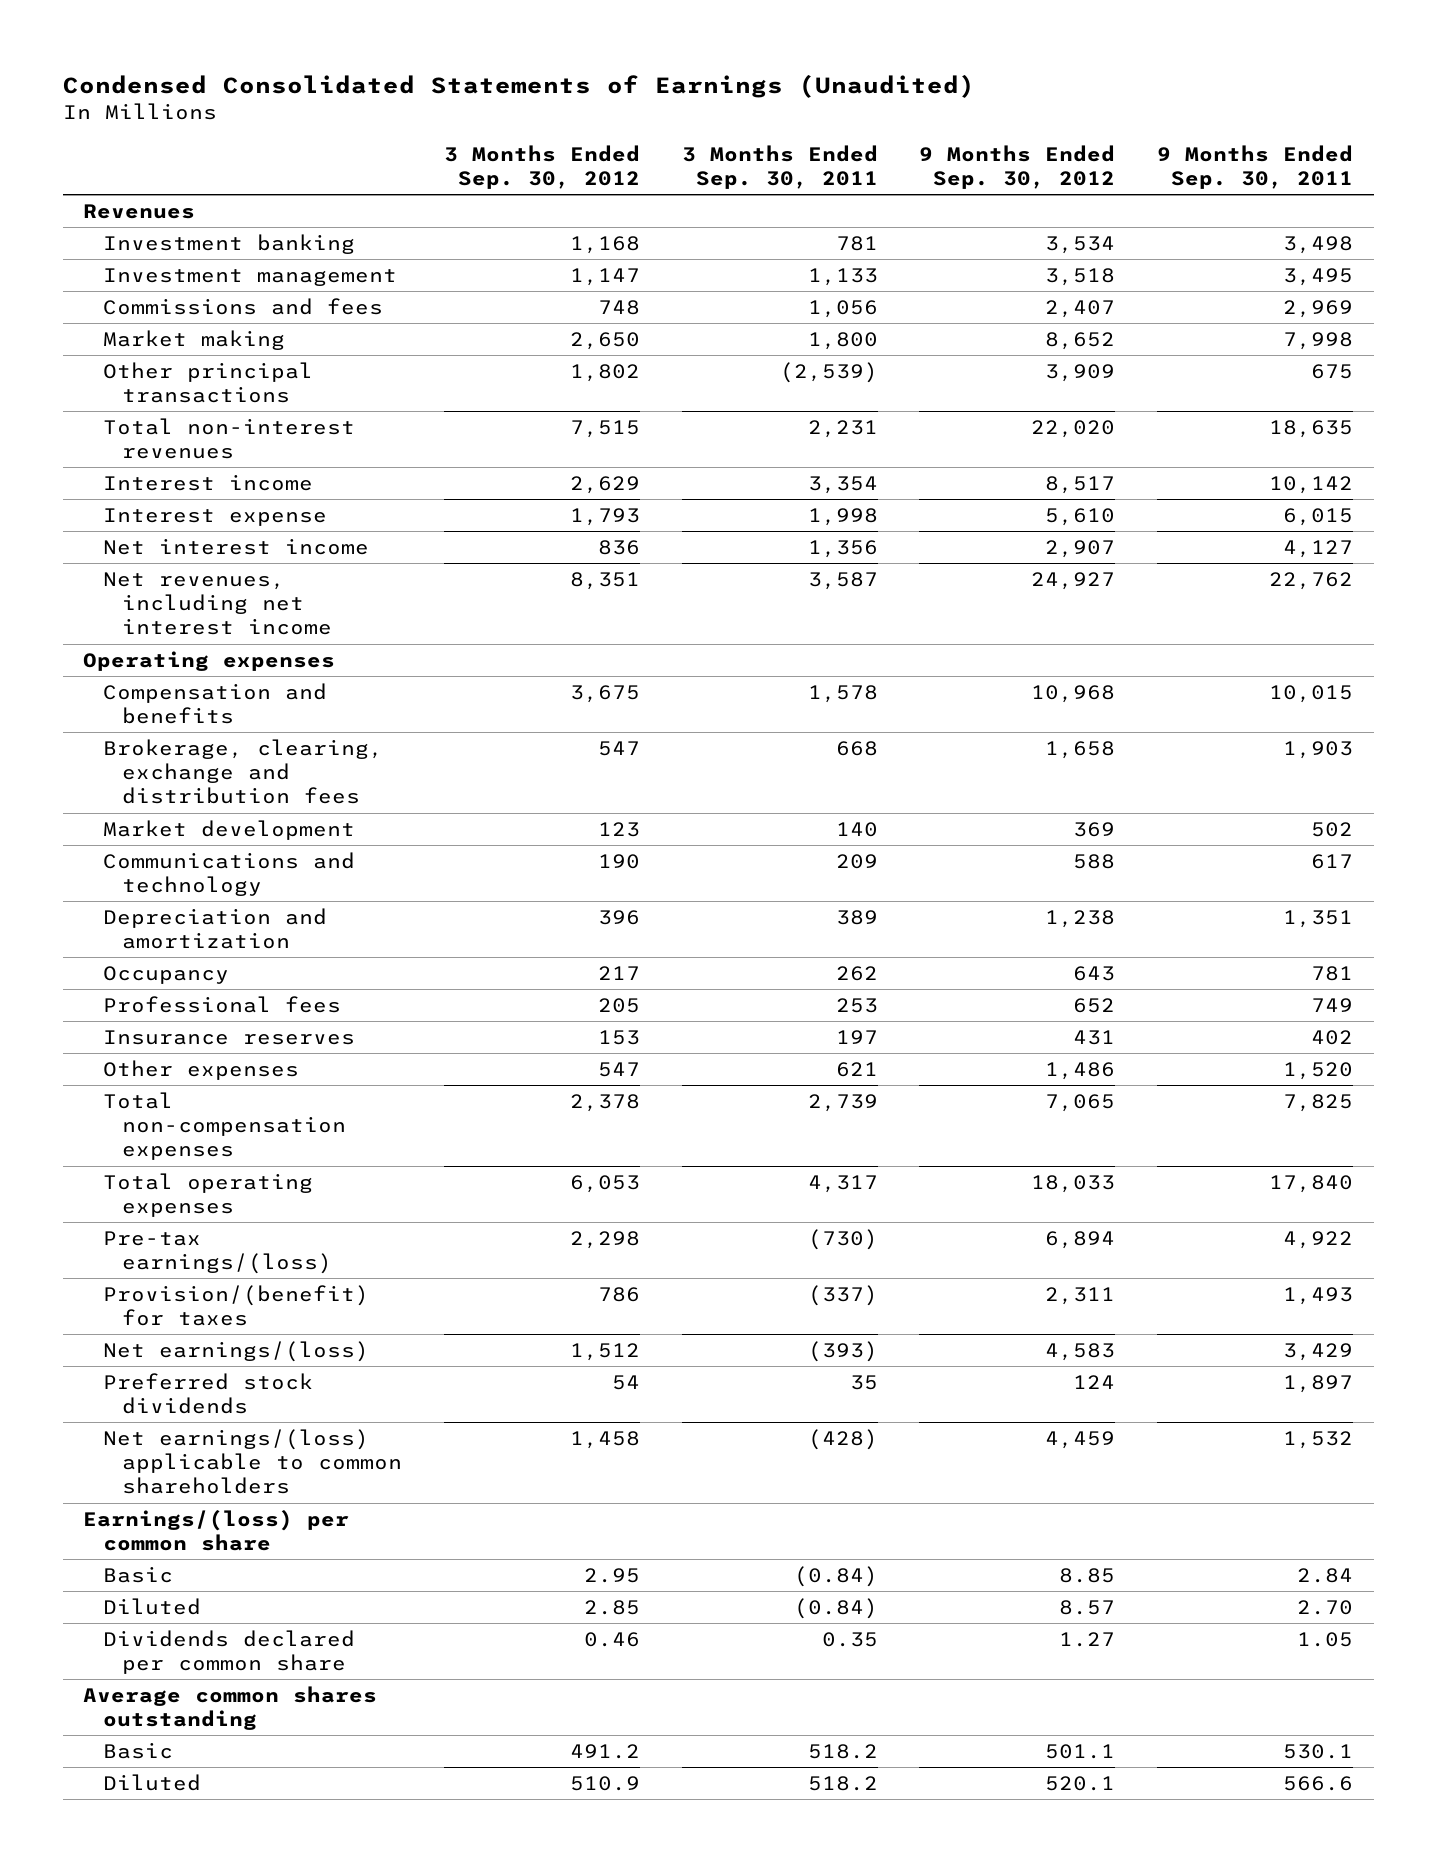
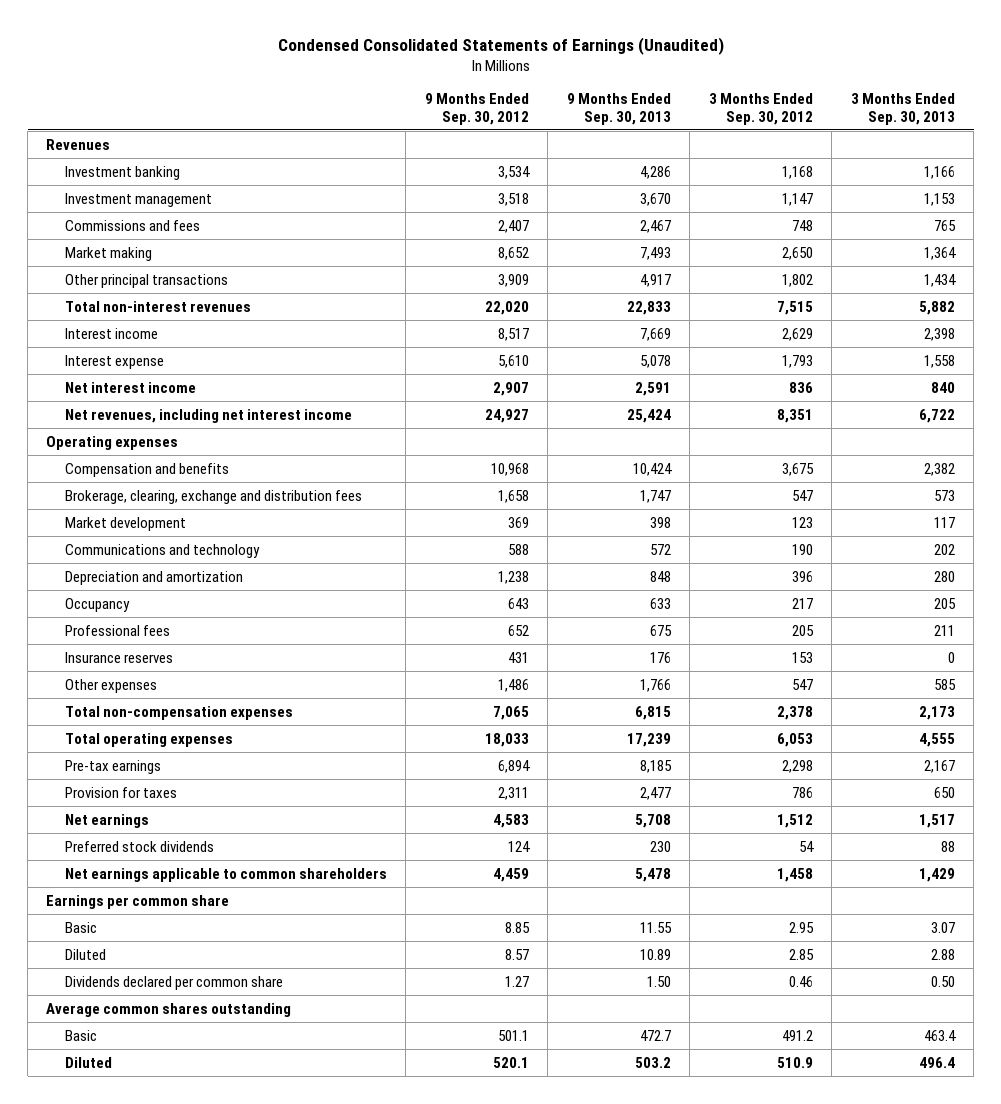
[681,144,878,190] 3 Months Ended Sep. 30, 2011 -> none
[1156,144,1353,190] 9 Months Ended Sep. 30, 2011 -> none
none -> [566,93,671,125] 9 Months Ended Sep. 30, 2013
none -> [850,93,955,125] 3 Months Ended Sep. 30, 2013
[102,1230,333,1275] Pre-tax earnings/(loss) -> [64,759,161,774] Pre-tax earnings
[102,1284,369,1327] Provision/(benefit) for taxes -> [64,786,177,798] Provision for taxes
[102,1340,369,1362] Net earnings/(loss) -> [64,813,149,828] Net earnings
[102,1428,403,1495] Net earnings/(loss) applicable to common shareholders -> [64,867,387,882] Net earnings applicable to common shareholders
[83,1509,350,1552] Earnings/(loss) per common share -> [46,894,230,909] Earnings per common share

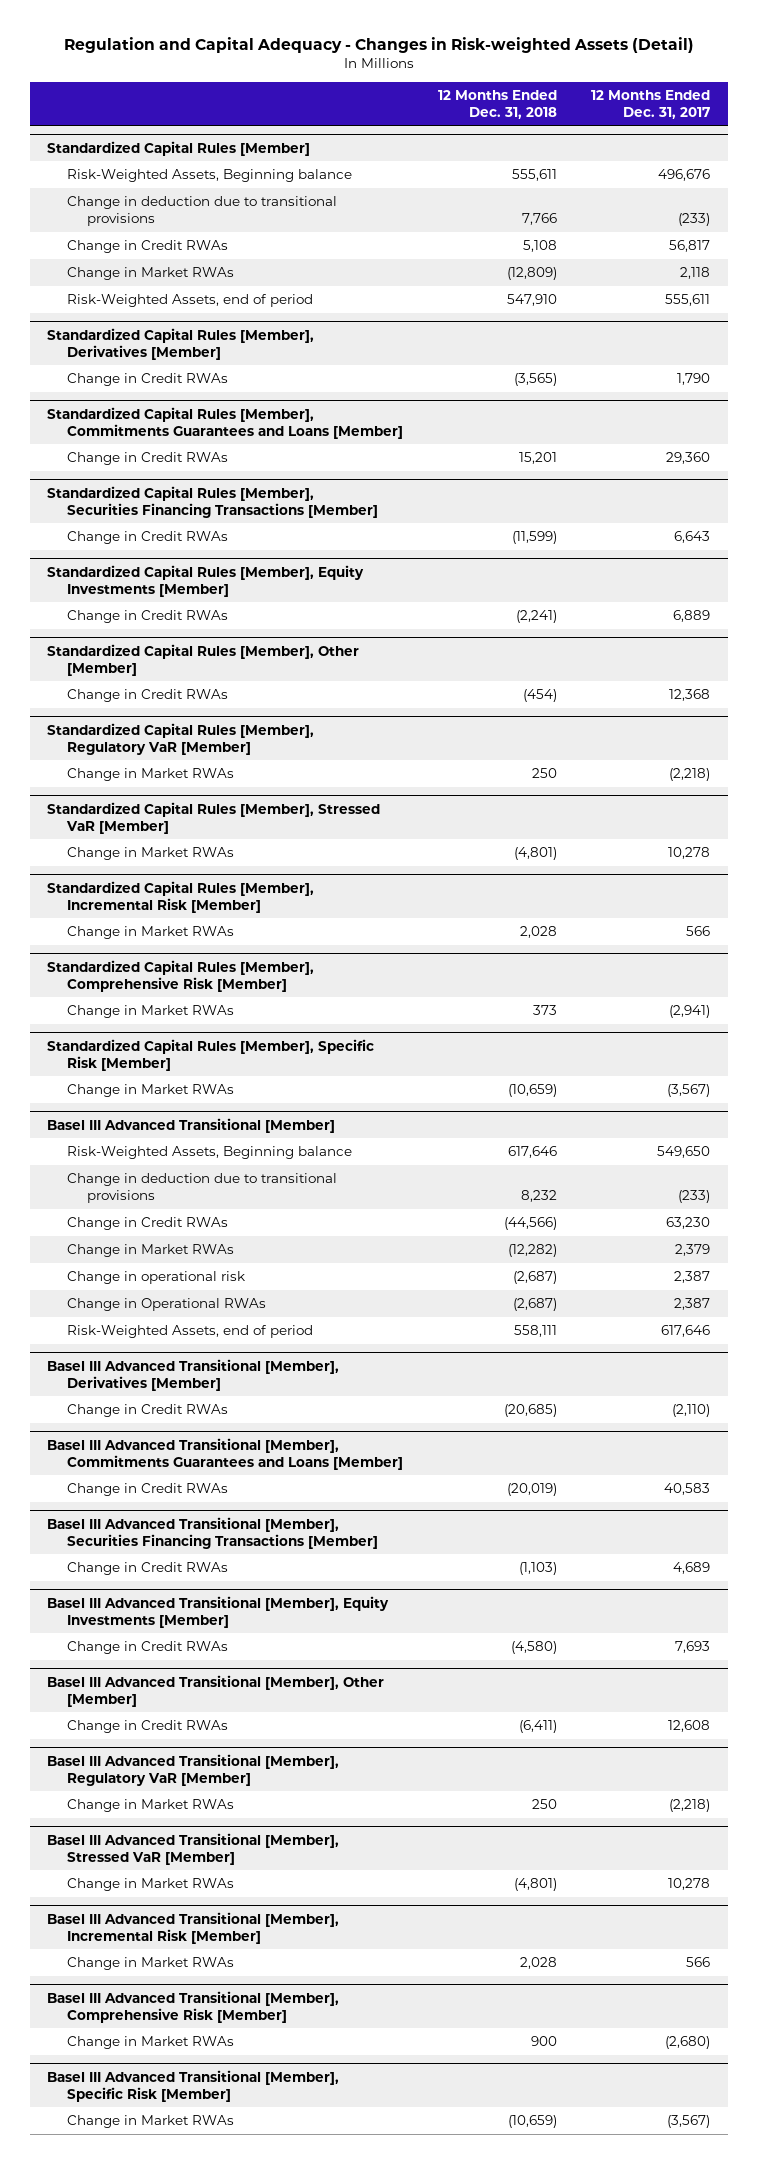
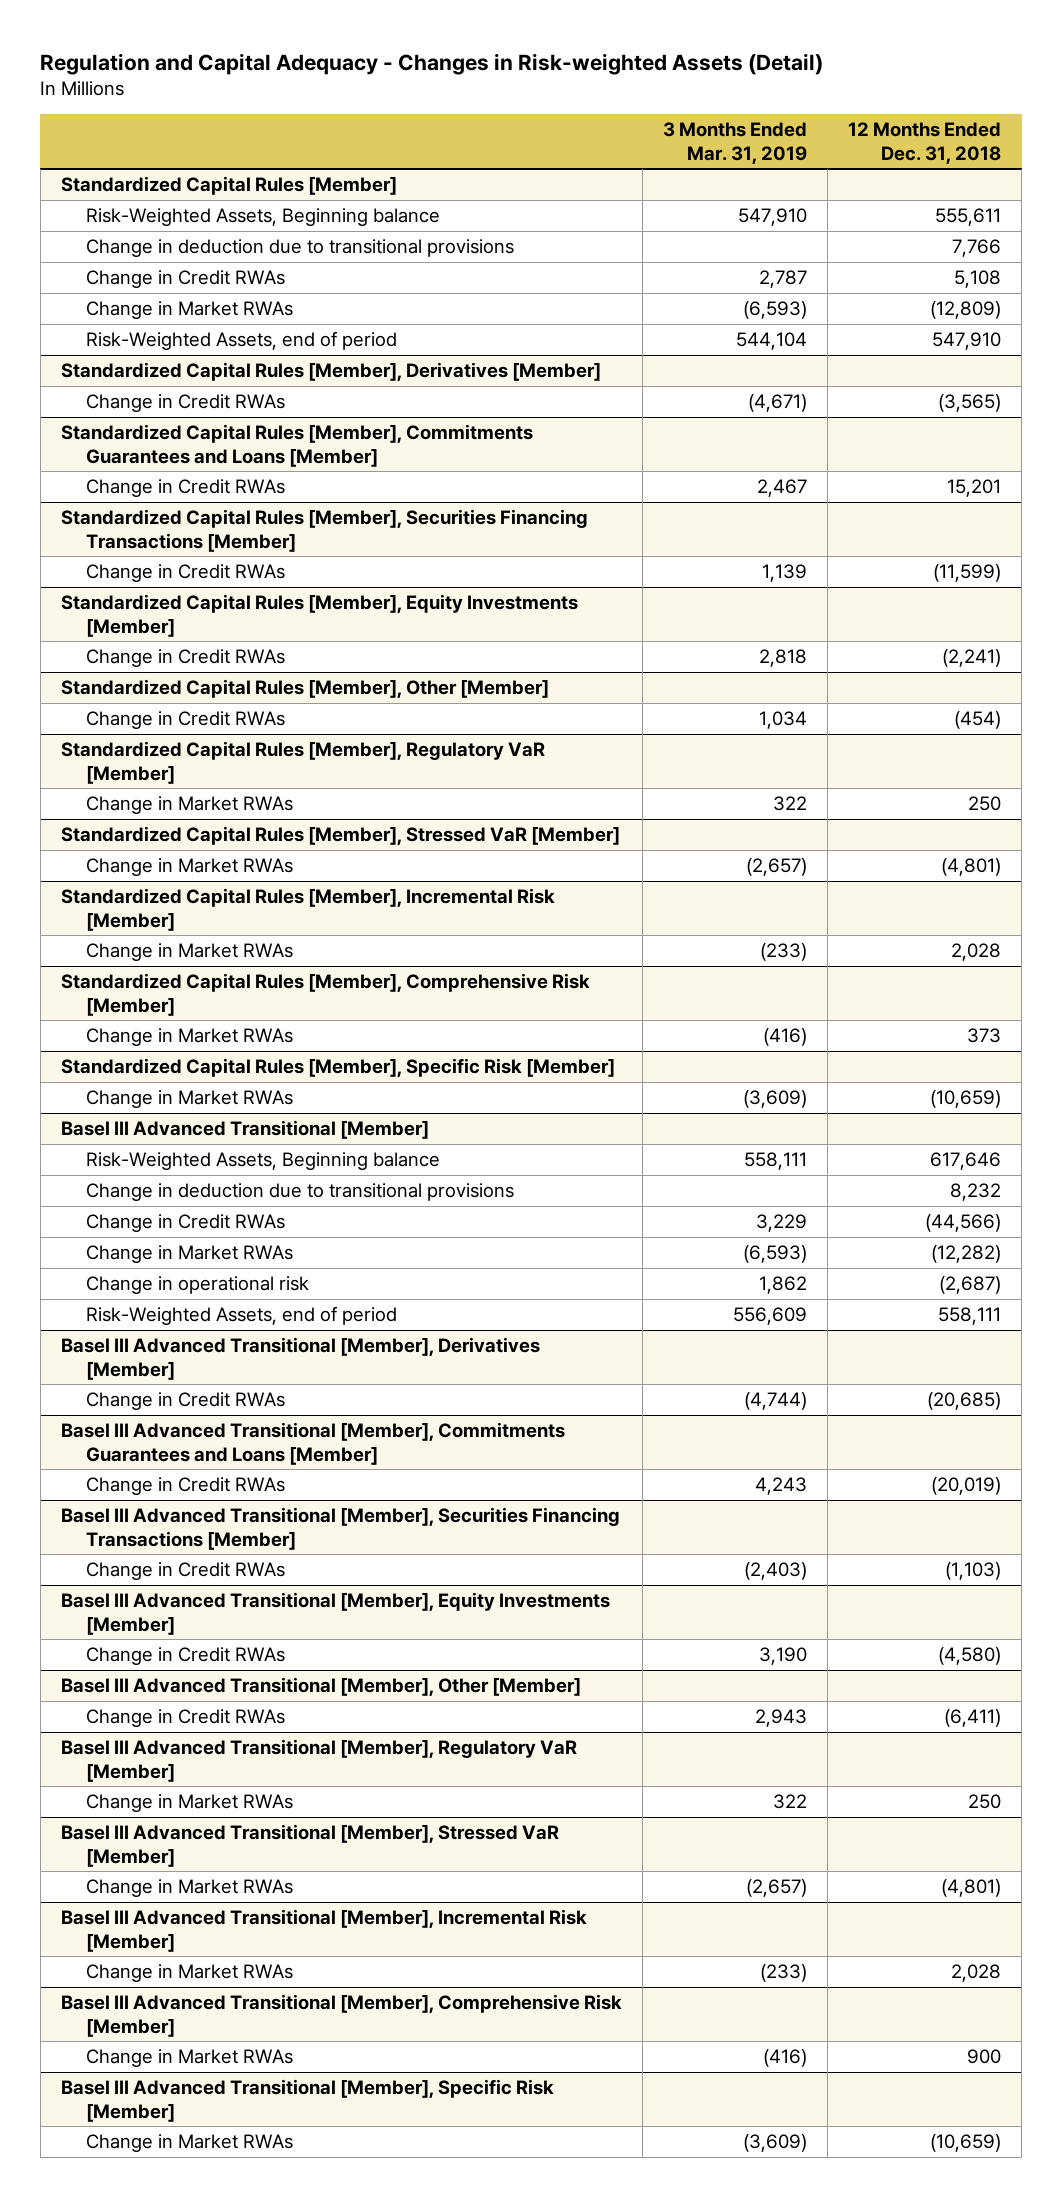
[591,89,711,119] 12 Months Ended Dec. 31, 2017 -> none
none -> [662,122,807,164] 3 Months Ended Mar. 31, 2019
[67,1297,267,1311] Change in Operational RWAs -> none

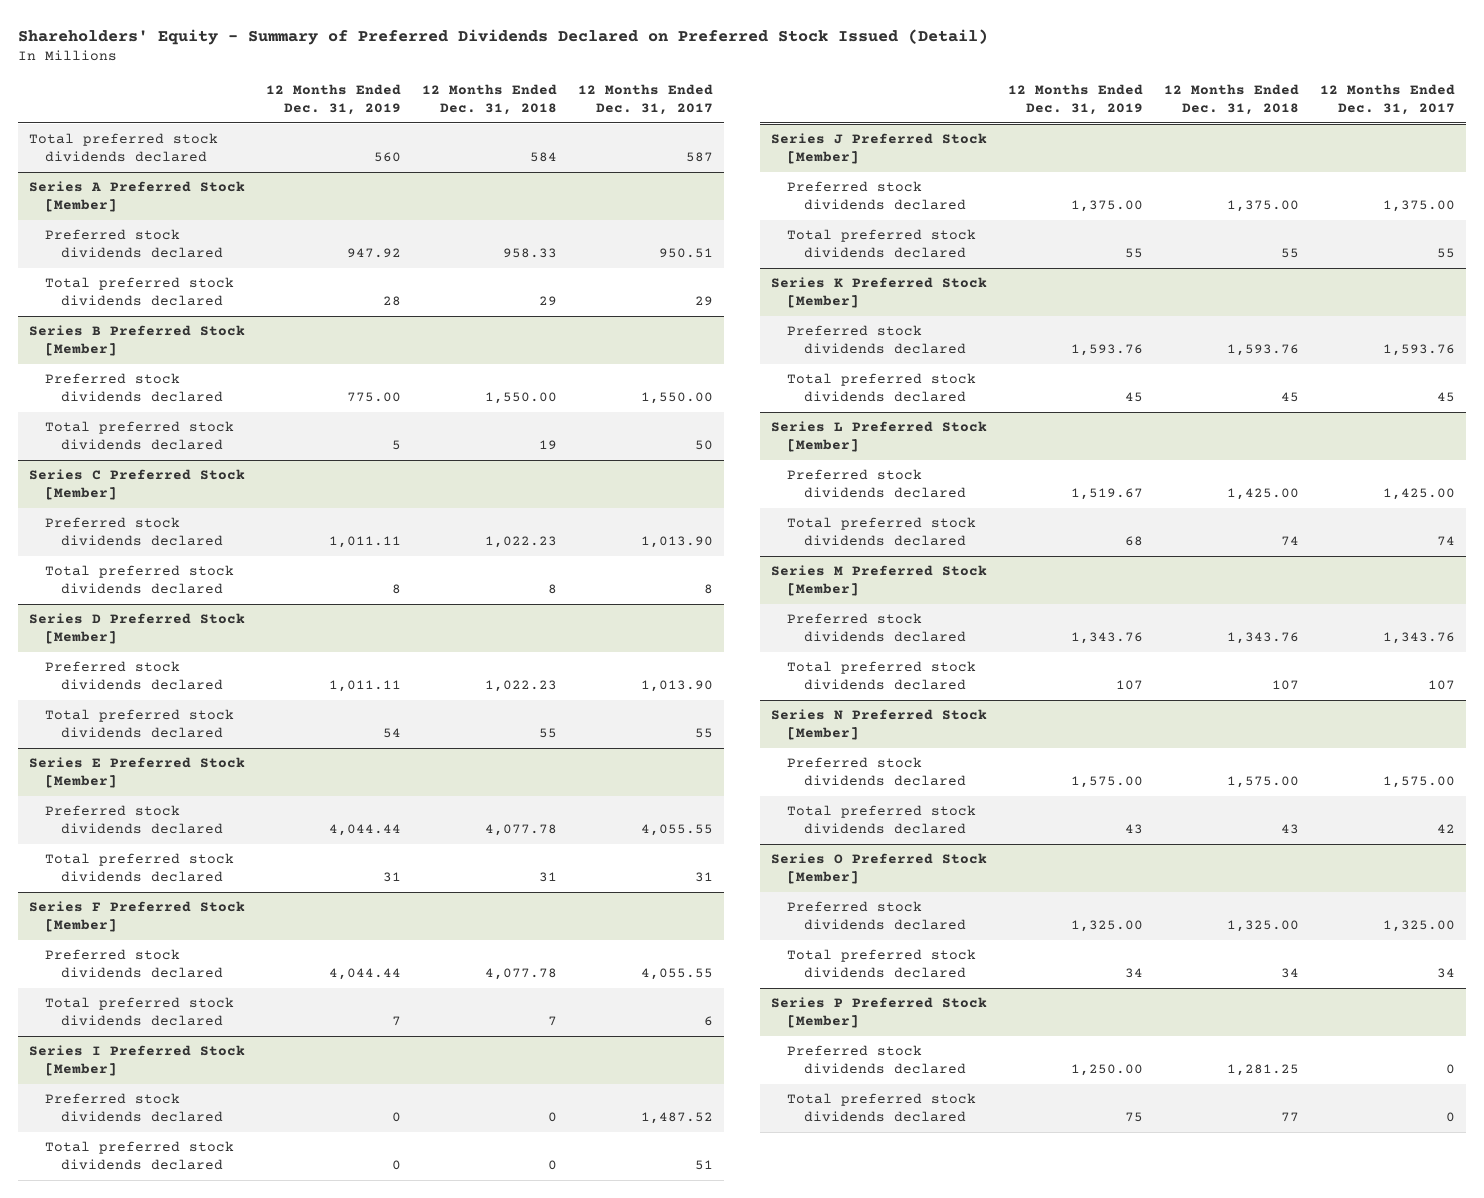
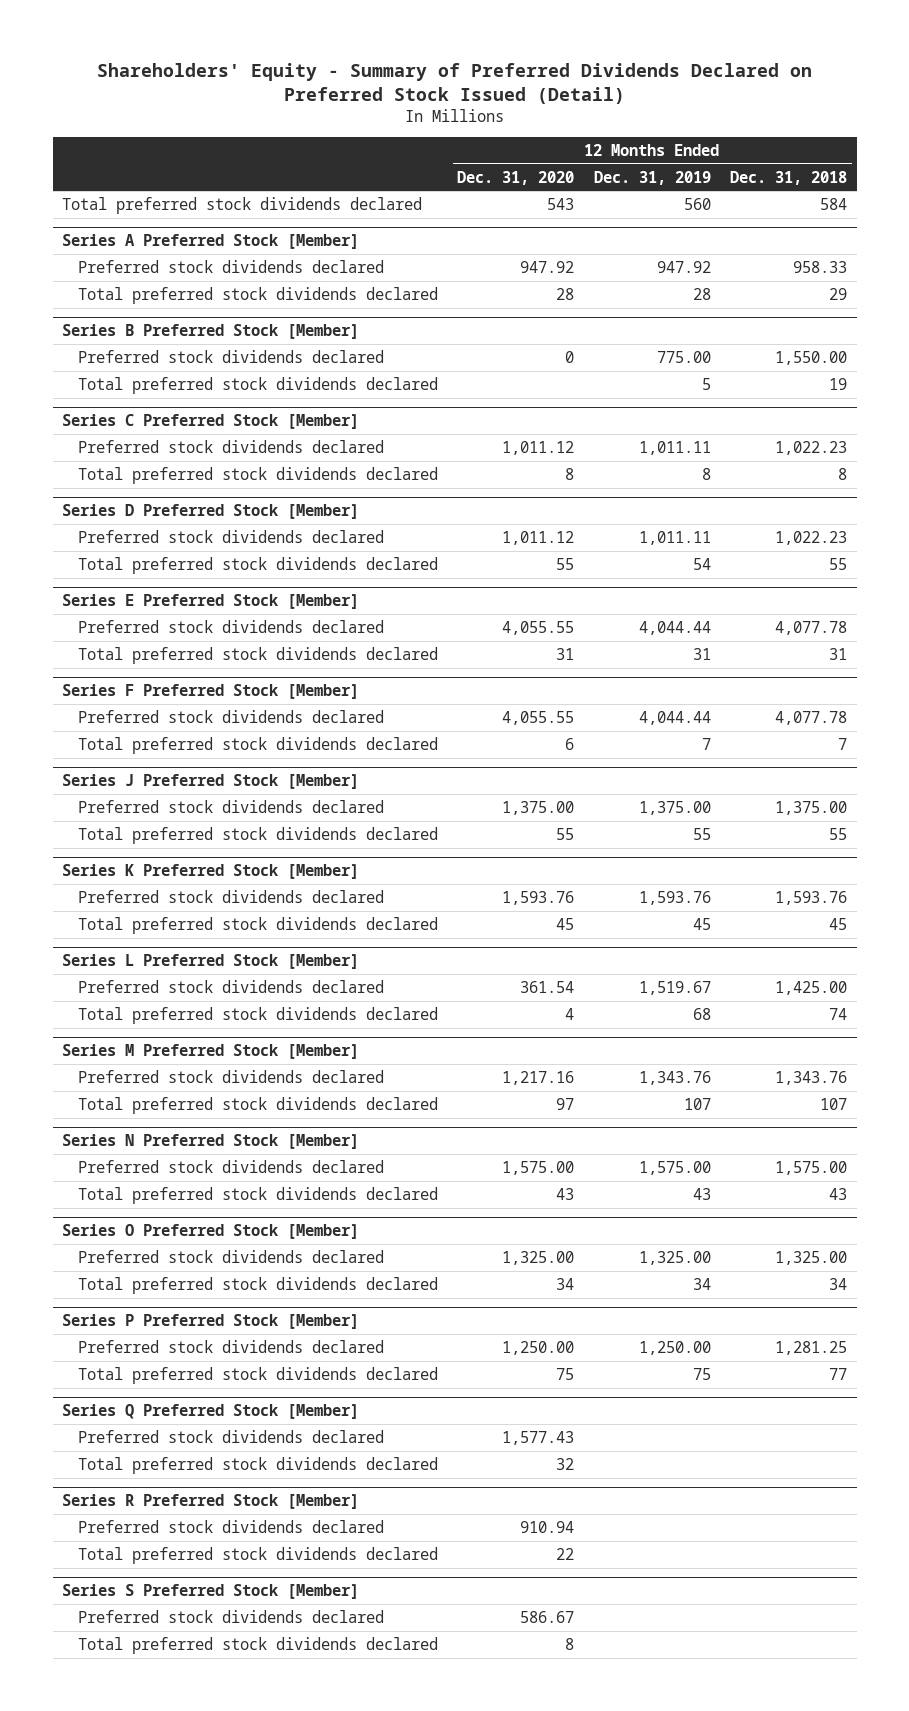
[578,83,714,116] 12 Months Ended Dec. 31, 2017 -> none
none -> [457,170,575,185] Dec. 31, 2020
[28,1045,245,1077] Series I Preferred Stock [Member] -> none
[45,1093,224,1123] Preferred stock dividends declared -> none
[45,1141,235,1171] Total preferred stock dividends declared -> none
none -> [62,1404,360,1420] Series Q Preferred Stock [Member]
none -> [78,1429,385,1443] Preferred stock dividends declared
none -> [78,1456,439,1474] Total preferred stock dividends declared
none -> [62,1494,360,1510] Series R Preferred Stock [Member]
none -> [78,1519,385,1533] Preferred stock dividends declared
none -> [78,1546,439,1564] Total preferred stock dividends declared
none -> [62,1584,360,1600] Series S Preferred Stock [Member]
none -> [78,1609,385,1623] Preferred stock dividends declared
none -> [78,1636,439,1654] Total preferred stock dividends declared

